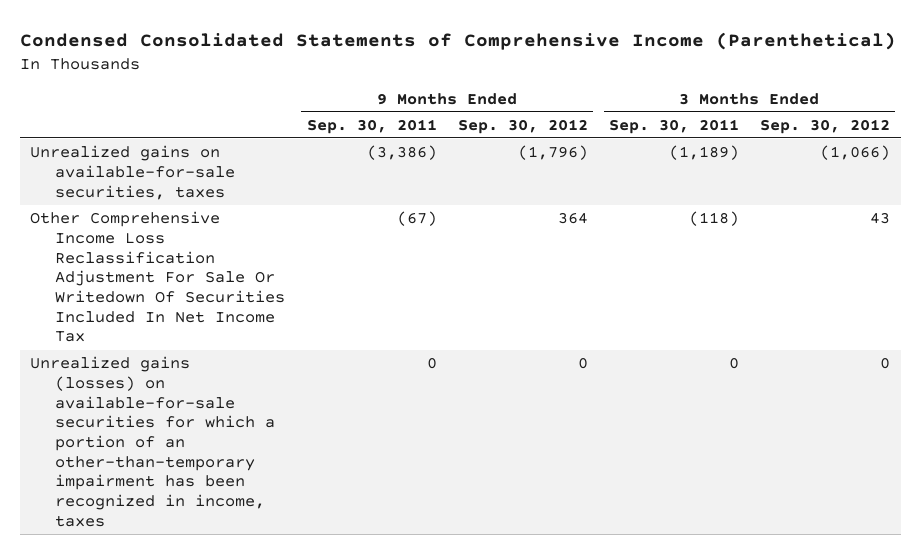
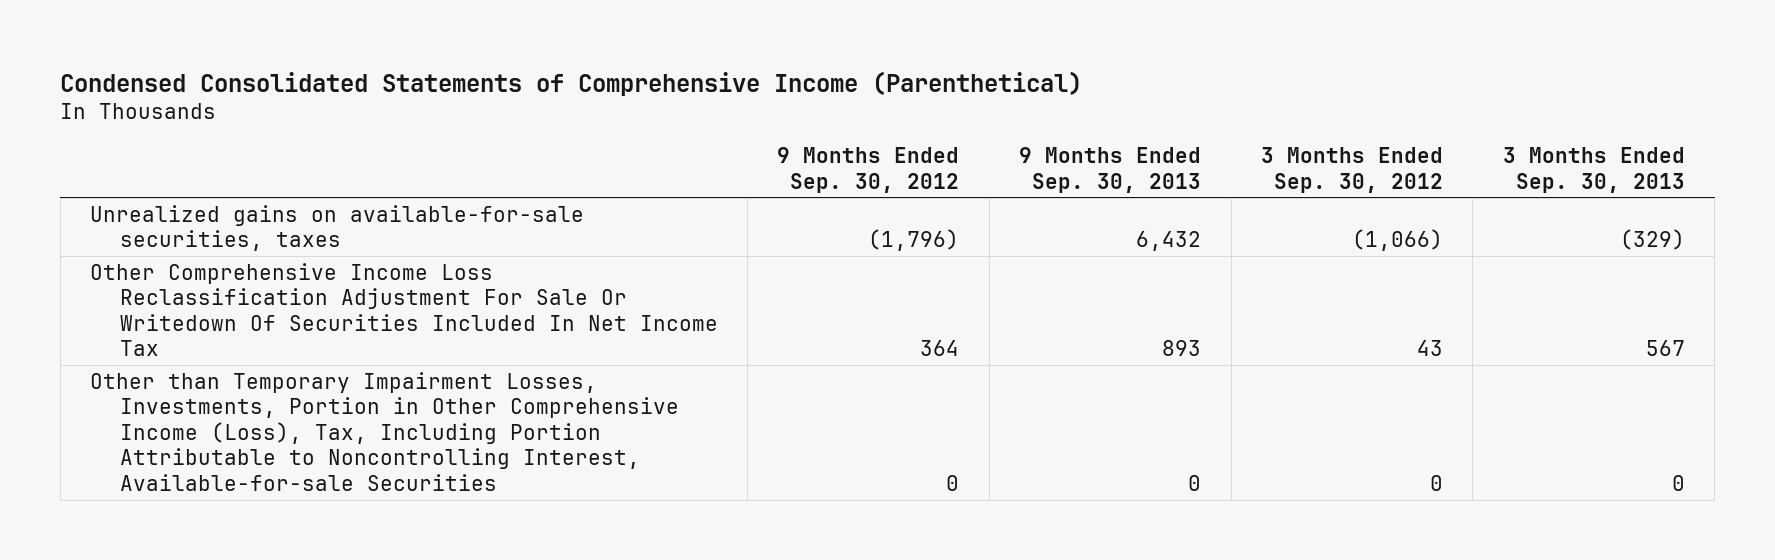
[306,118,437,134] Sep. 30, 2011 -> none
[608,118,739,134] Sep. 30, 2011 -> none
none -> [1019,147,1202,193] 9 Months Ended Sep. 30, 2013
none -> [1502,147,1685,193] 3 Months Ended Sep. 30, 2013
[30,356,276,527] Unrealized gains (losses) on available-for-sale securities for which a portion of an other-than-temporary impairment has been recognized in income, taxes -> [90,371,679,492] Other than Temporary Impairment Losses, Investments, Portion in Other Comprehensive Income (Loss), Tax, Including Portion Attributable to Noncontrolling Interest, Available-for-sale Securities

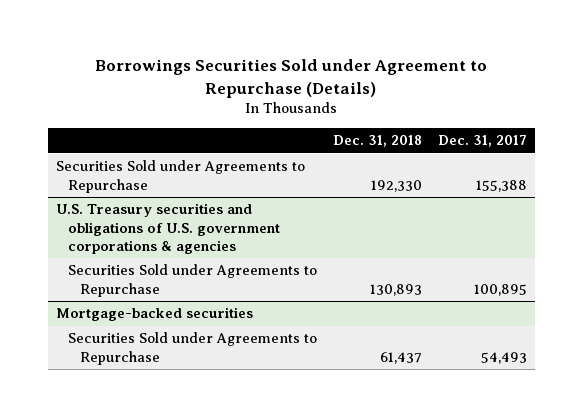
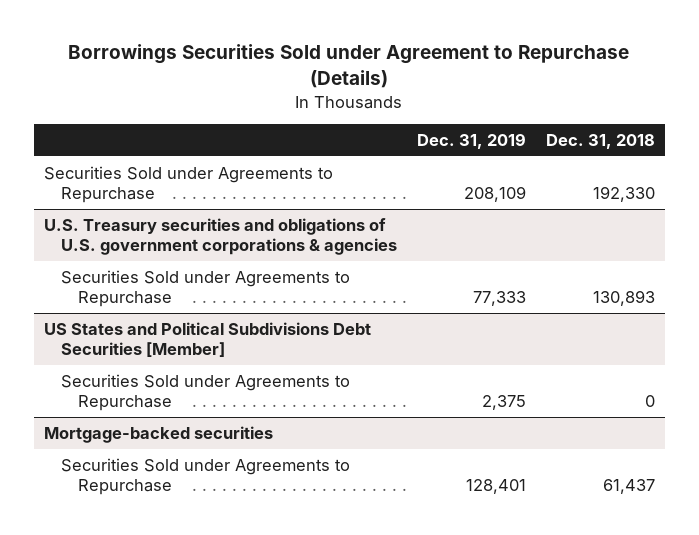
[437,135,527,148] Dec. 31, 2017 -> none
none -> [416,133,526,150] Dec. 31, 2019
none -> [43,321,371,357] US States and Political Subdivisions Debt Securities [Member]
none -> [60,373,350,411] Securities Sold under Agreements to Repurchase

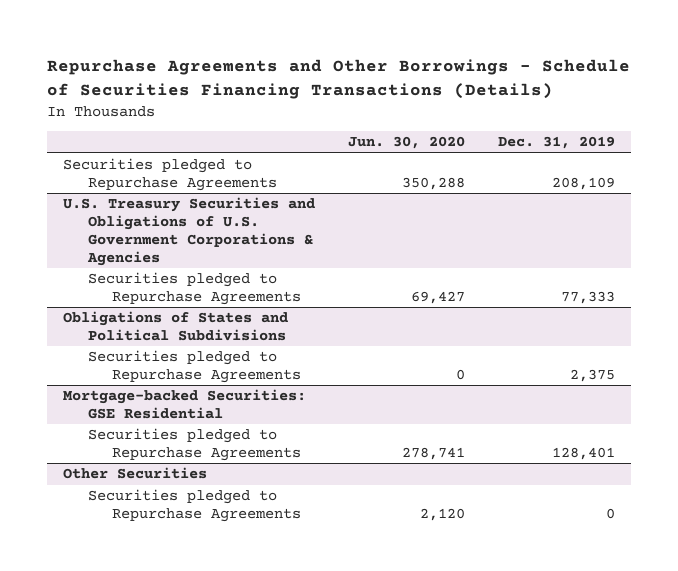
[68,44,630,89] Borrowings Securities Sold under Agreement to Repurchase (Details) -> [47,59,631,99] Repurchase Agreements and Other Borrowings - Schedule of Securities Financing Transactions (Details)
[545,134,655,150] Dec. 31, 2018 -> none
none -> [347,136,465,150] Jun. 30, 2020
[43,165,333,203] Securities Sold under Agreements to Repurchase -> [63,158,277,192] Securities pledged to Repurchase Agreements
[43,217,397,255] U.S. Treasury securities and obligations of U.S. government corporations & agencies -> [63,197,316,266] U.S. Treasury Securities and Obligations of U.S. Government Corporations & Agencies
[60,269,350,307] Securities Sold under Agreements to Repurchase -> [87,272,302,306] Securities pledged to Repurchase Agreements
[43,321,371,357] US States and Political Subdivisions Debt Securities [Member] -> [63,311,289,342] Obligations of States and Political Subdivisions
[60,373,350,411] Securities Sold under Agreements to Repurchase -> [87,350,302,384] Securities pledged to Repurchase Agreements
[43,425,273,443] Mortgage-backed securities -> [63,389,307,420] Mortgage-backed Securities: GSE Residential
[60,457,350,495] Securities Sold under Agreements to Repurchase -> [87,428,302,462] Securities pledged to Repurchase Agreements
none -> [63,467,208,480] Other Securities
none -> [87,489,302,523] Securities pledged to Repurchase Agreements

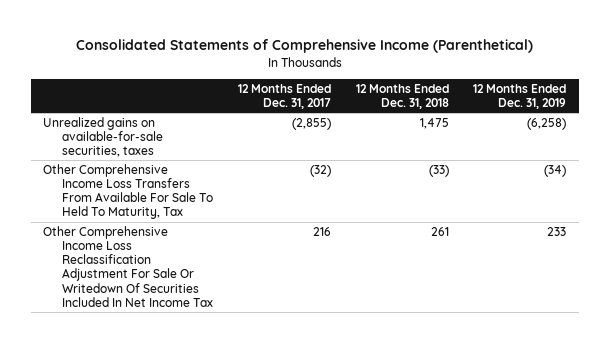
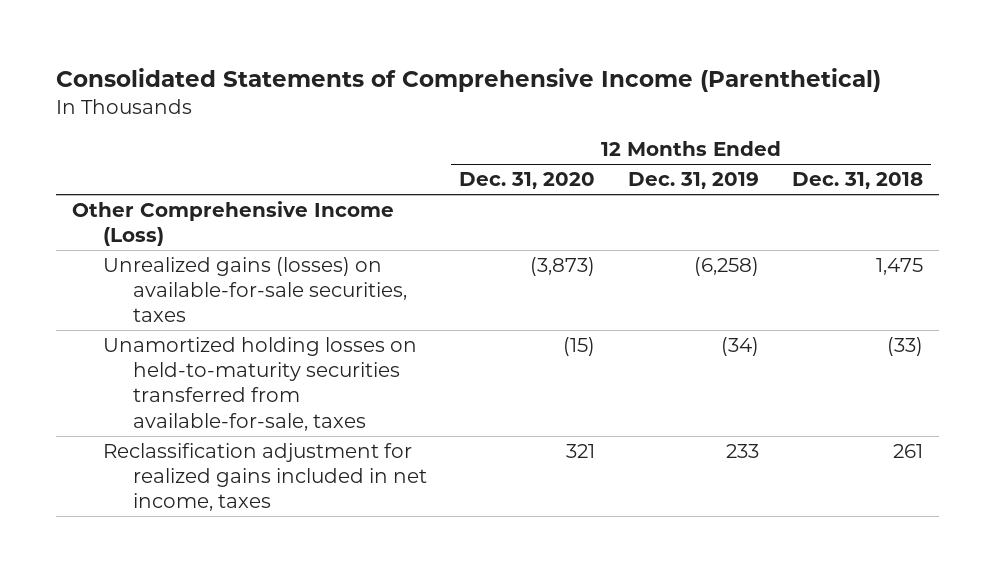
[237,83,331,109] 12 Months Ended Dec. 31, 2017 -> none
none -> [459,172,596,190] Dec. 31, 2020
none -> [72,200,395,247] Other Comprehensive Income (Loss)
[43,116,164,158] Unrealized gains on available-for-sale securities, taxes -> [102,256,407,323] Unrealized gains (losses) on available-for-sale securities, taxes
[43,163,214,220] Other Comprehensive Income Loss Transfers From Available For Sale To Held To Maturity, Tax -> [102,336,417,431] Unamortized holding losses on held-to-maturity securities transferred from available-for-sale, taxes
[43,225,214,307] Other Comprehensive Income Loss Reclassification Adjustment For Sale Or Writedown Of Securities Included In Net Income Tax -> [102,442,427,512] Reclassification adjustment for realized gains included in net income, taxes

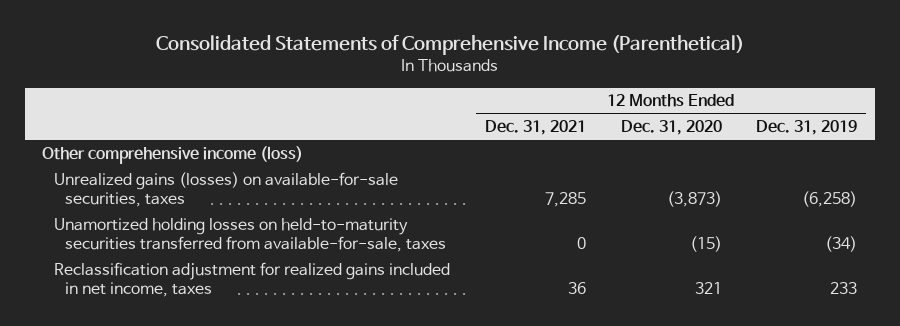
[791,172,923,190] Dec. 31, 2018 -> none
none -> [484,120,586,136] Dec. 31, 2021
[72,200,395,247] Other Comprehensive Income (Loss) -> [42,145,304,164] Other comprehensive income (loss)

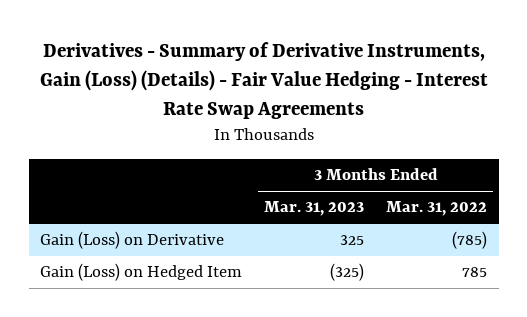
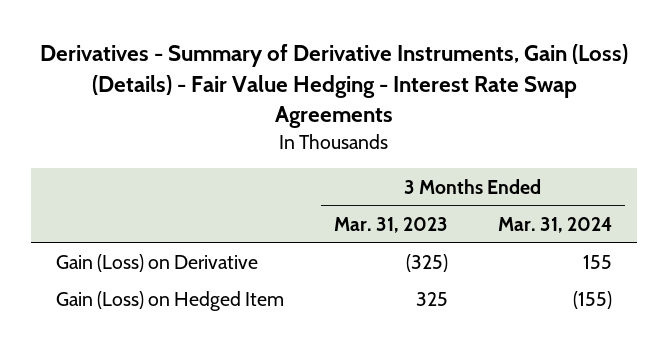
[386,201,488,217] Mar. 31, 2022 -> none
none -> [498,217,613,234] Mar. 31, 2024
[340,235,365,246] 325 -> [405,254,448,273] (325)
[330,263,365,282] (325) -> [415,292,448,307] 325

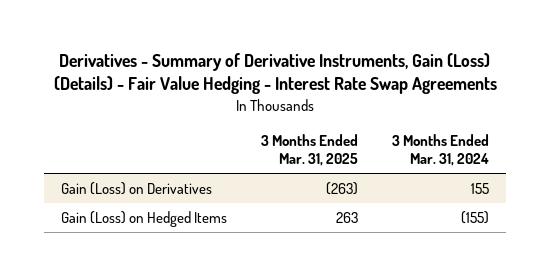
[333,217,448,234] Mar. 31, 2023 -> none
none -> [261,133,359,167] 3 Months Ended Mar. 31, 2025
[55,254,258,273] Gain (Loss) on Derivative -> [60,181,212,195] Gain (Loss) on Derivatives
[55,291,284,312] Gain (Loss) on Hedged Item -> [60,210,227,227] Gain (Loss) on Hedged Items

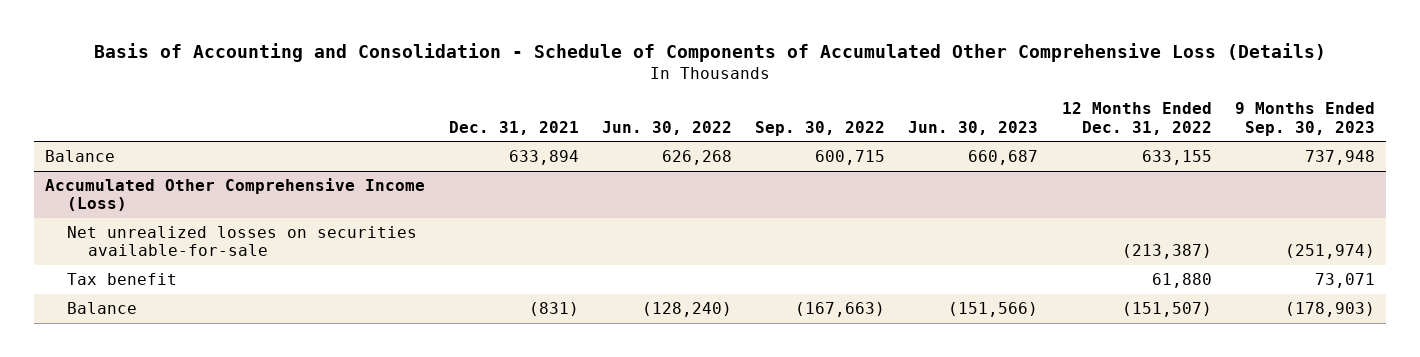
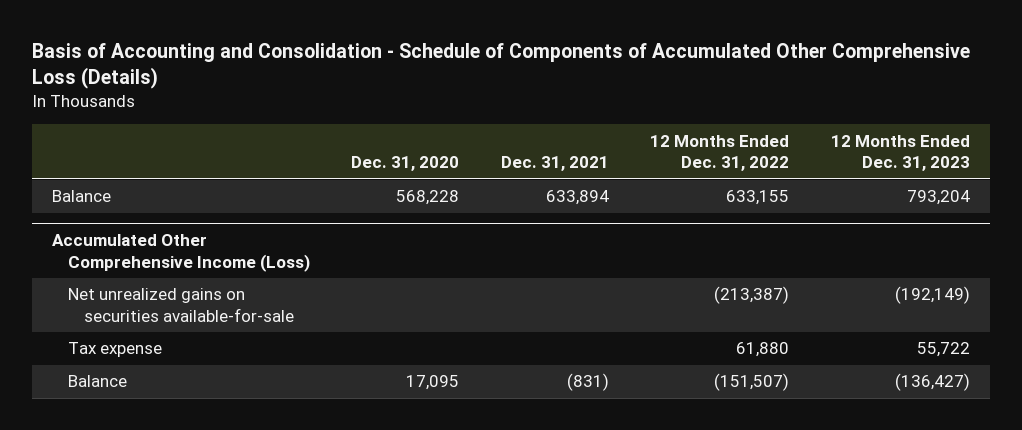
[601,120,732,135] Jun. 30, 2022 -> none
[755,120,886,136] Sep. 30, 2022 -> none
[908,120,1039,135] Jun. 30, 2023 -> none
[1234,102,1375,136] 9 Months Ended Sep. 30, 2023 -> none
none -> [351,156,460,172] Dec. 31, 2020
none -> [830,134,970,172] 12 Months Ended Dec. 31, 2023
[66,225,417,257] Net unrealized losses on securities available-for-sale -> [68,288,294,323] Net unrealized gains on securities available-for-sale
[66,272,177,285] Tax benefit -> [68,342,163,358] Tax expense

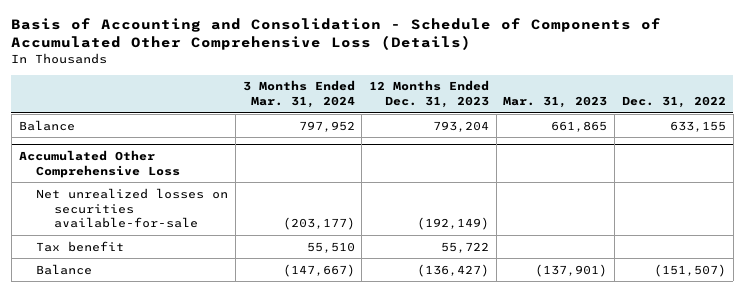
[351,156,460,172] Dec. 31, 2020 -> none
[500,156,609,172] Dec. 31, 2021 -> none
[650,134,790,172] 12 Months Ended Dec. 31, 2022 -> none
none -> [242,80,355,109] 3 Months Ended Mar. 31, 2024
none -> [503,96,608,109] Mar. 31, 2023
none -> [621,96,726,109] Dec. 31, 2022
[52,234,311,272] Accumulated Other Comprehensive Income (Loss) -> [18,150,181,178] Accumulated Other Comprehensive Loss
[68,288,294,323] Net unrealized gains on securities available-for-sale -> [36,187,229,229] Net unrealized losses on securities available-for-sale
[68,342,163,358] Tax expense -> [36,240,125,252] Tax benefit

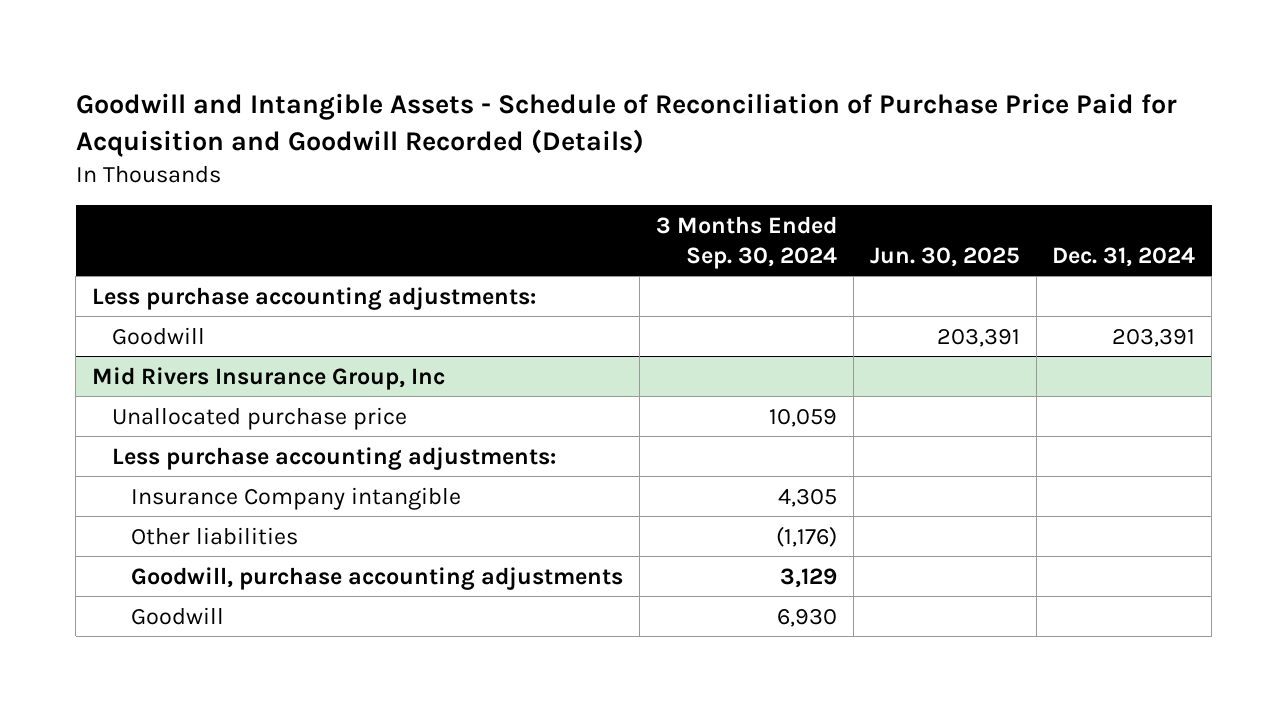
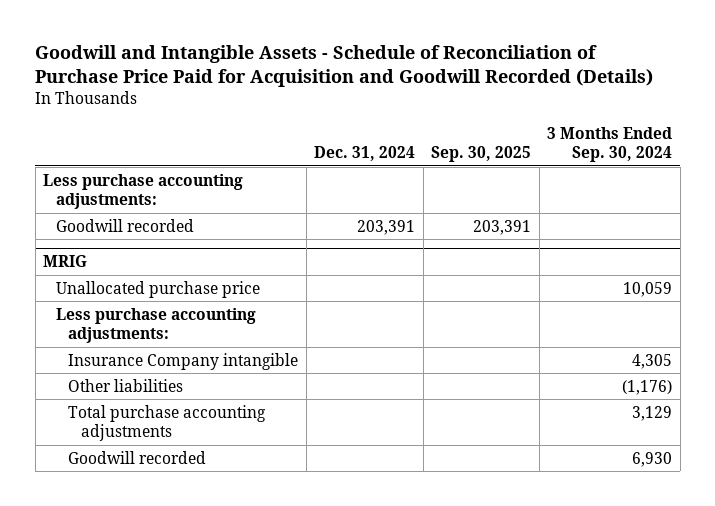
[869,246,1020,267] Jun. 30, 2025 -> none
none -> [431,146,532,163] Sep. 30, 2025
[111,326,205,345] Goodwill -> [55,218,194,232] Goodwill recorded
[92,366,446,390] Mid Rivers Insurance Group, Inc -> [43,255,88,268] MRIG
[131,566,624,590] Goodwill, purchase accounting adjustments -> [68,404,267,442] Total purchase accounting adjustments
[131,606,225,625] Goodwill -> [68,450,207,464] Goodwill recorded

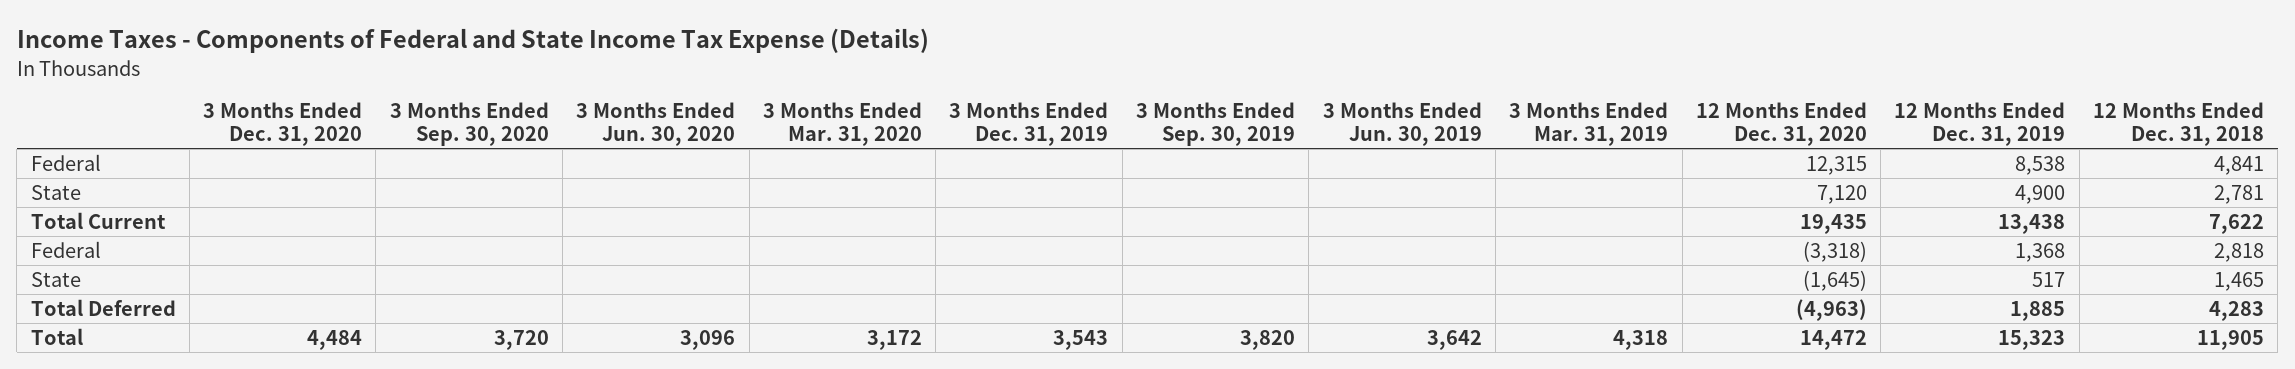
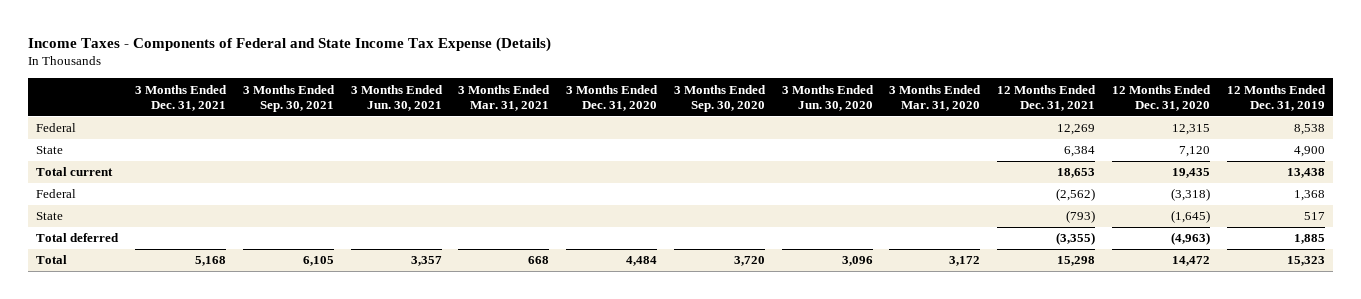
[949,101,1109,147] 3 Months Ended Dec. 31, 2019 -> none
[1136,101,1296,147] 3 Months Ended Sep. 30, 2019 -> none
[1322,101,1482,147] 3 Months Ended Jun. 30, 2019 -> none
[1509,101,1669,147] 3 Months Ended Mar. 31, 2019 -> none
[2092,101,2264,147] 12 Months Ended Dec. 31, 2018 -> none
none -> [135,84,228,112] 3 Months Ended Dec. 31, 2021
none -> [242,84,335,113] 3 Months Ended Sep. 30, 2021
none -> [350,84,443,112] 3 Months Ended Jun. 30, 2021
none -> [458,84,551,112] 3 Months Ended Mar. 31, 2021
none -> [997,84,1097,112] 12 Months Ended Dec. 31, 2021
[30,211,166,229] Total Current -> [36,167,114,177] Total current
[30,298,176,316] Total Deferred -> [36,233,120,243] Total deferred

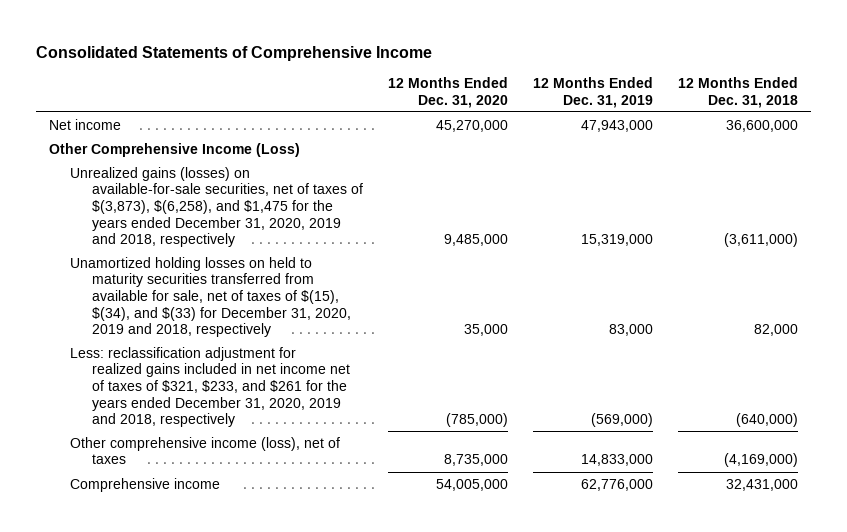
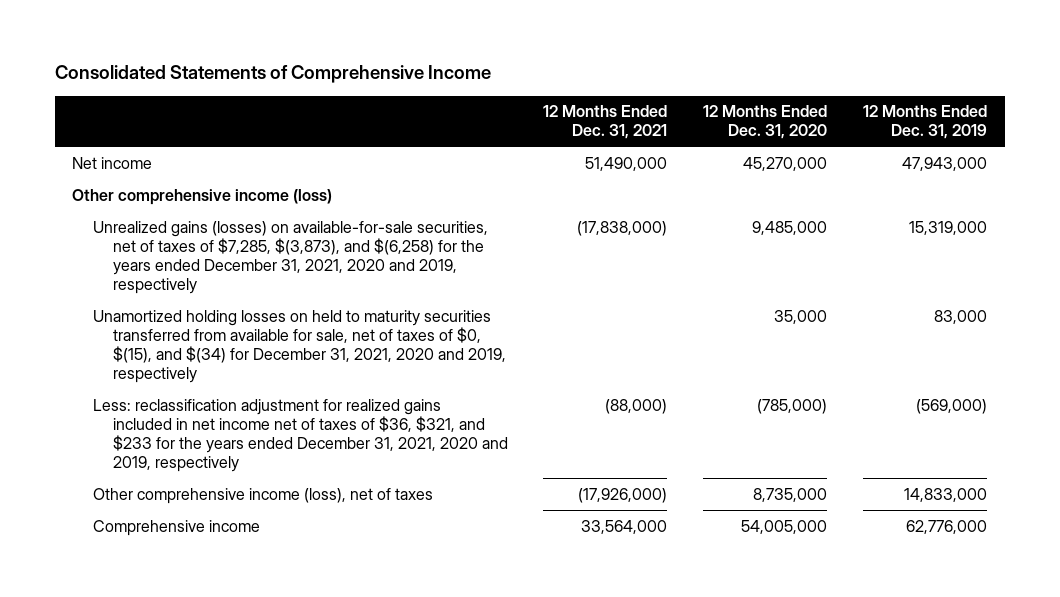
[678,77,799,108] 12 Months Ended Dec. 31, 2018 -> none
none -> [543,105,668,140] 12 Months Ended Dec. 31, 2021
[48,142,300,157] Other Comprehensive Income (Loss) -> [72,188,333,205] Other comprehensive income (loss)
[70,166,363,248] Unrealized gains (losses) on available-for-sale securities, net of taxes of $(3,873), $(6,258), and $1,475 for the years ended December 31, 2020, 2019 and 2018, respectively -> [92,220,488,295] Unrealized gains (losses) on available-for-sale securities, net of taxes of $7,285, $(3,873), and $(6,258) for the years ended December 31, 2021, 2020 and 2019, respectively
[70,256,351,338] Unamortized holding losses on held to maturity securities transferred from available for sale, net of taxes of $(15), $(34), and $(33) for December 31, 2020, 2019 and 2018, respectively -> [92,309,506,384] Unamortized holding losses on held to maturity securities transferred from available for sale, net of taxes of $0, $(15), and $(34) for December 31, 2021, 2020 and 2019, respectively
[70,346,350,428] Less: reclassification adjustment for realized gains included in net income net of taxes of $321, $233, and $261 for the years ended December 31, 2020, 2019 and 2018, respectively -> [92,398,508,473] Less: reclassification adjustment for realized gains included in net income net of taxes of $36, $321, and $233 for the years ended December 31, 2021, 2020 and 2019, respectively

